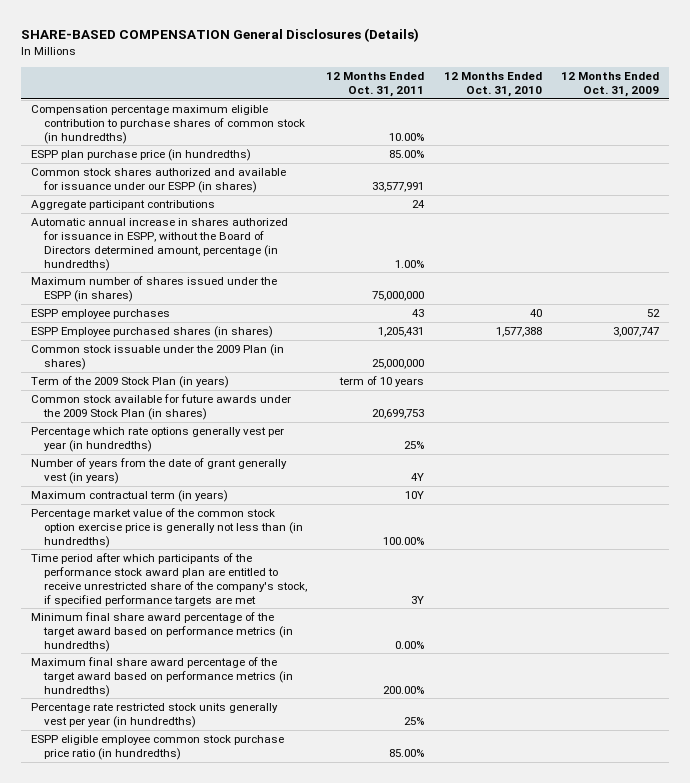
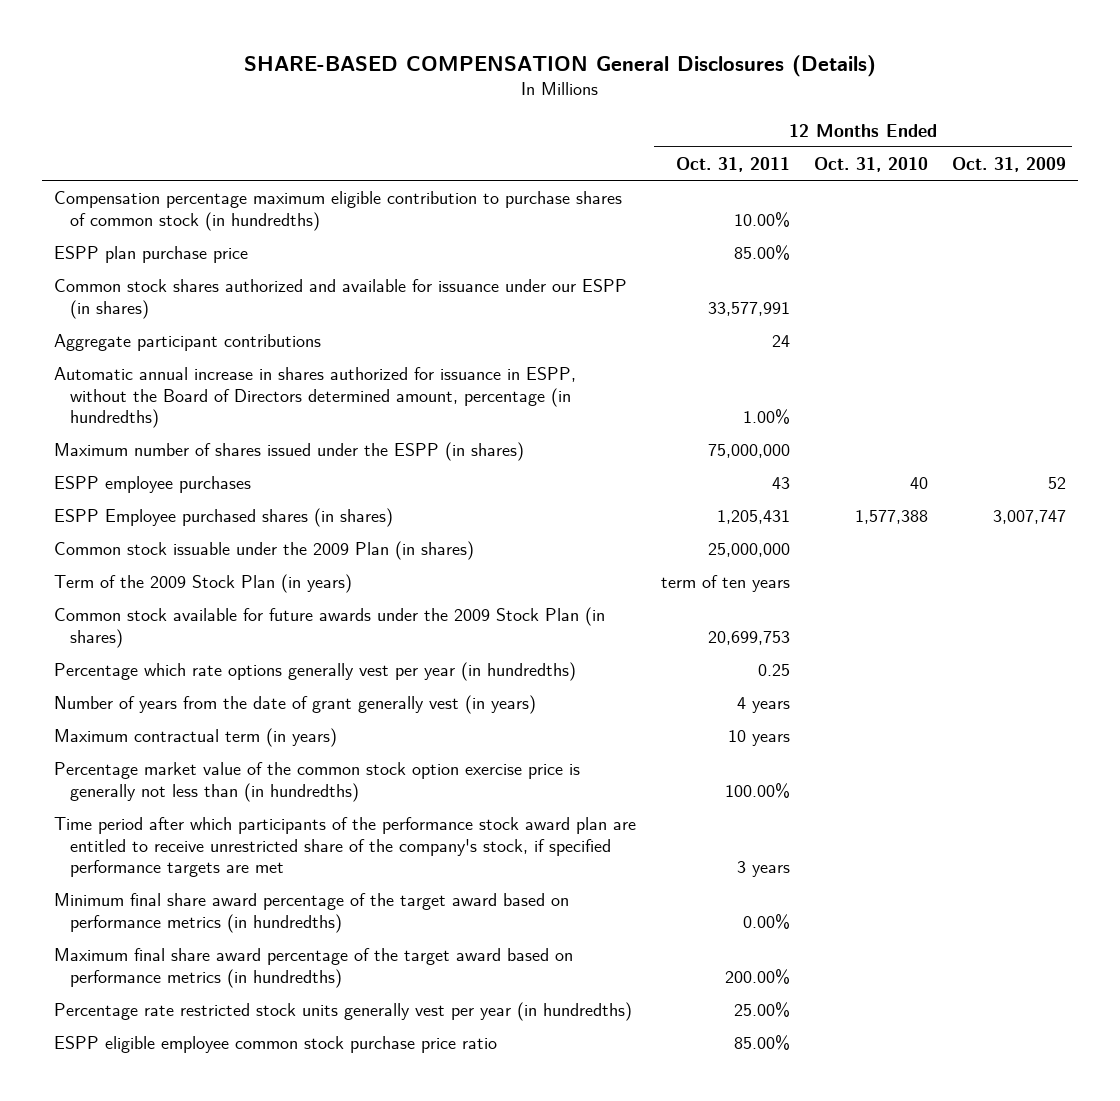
[30,149,251,162] ESPP plan purchase price (in hundredths) -> [54,246,249,264] ESPP plan purchase price
[339,376,425,388] term of 10 years -> [660,575,790,593] term of ten years
[404,440,425,449] 25% -> [757,664,790,677] 0.25
[411,472,425,481] 4Y -> [736,697,790,714] 4 years
[405,491,425,500] 10Y -> [727,730,790,747] 10 years
[411,595,425,604] 3Y -> [736,860,790,877] 3 years
[404,716,425,725] 25% -> [733,1002,790,1018] 25.00%
[30,735,284,760] ESPP eligible employee common stock purchase price ratio (in hundredths) -> [54,1036,498,1054] ESPP eligible employee common stock purchase price ratio

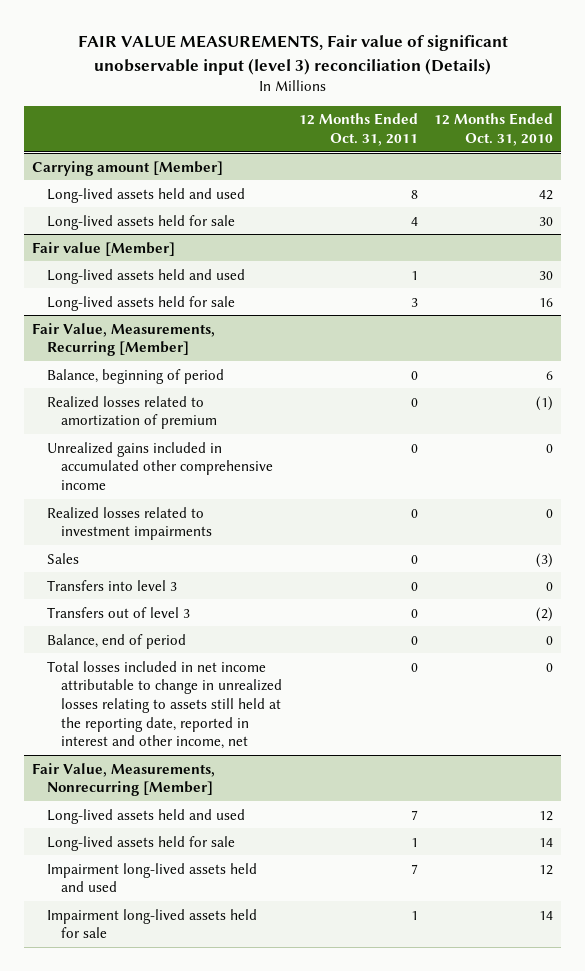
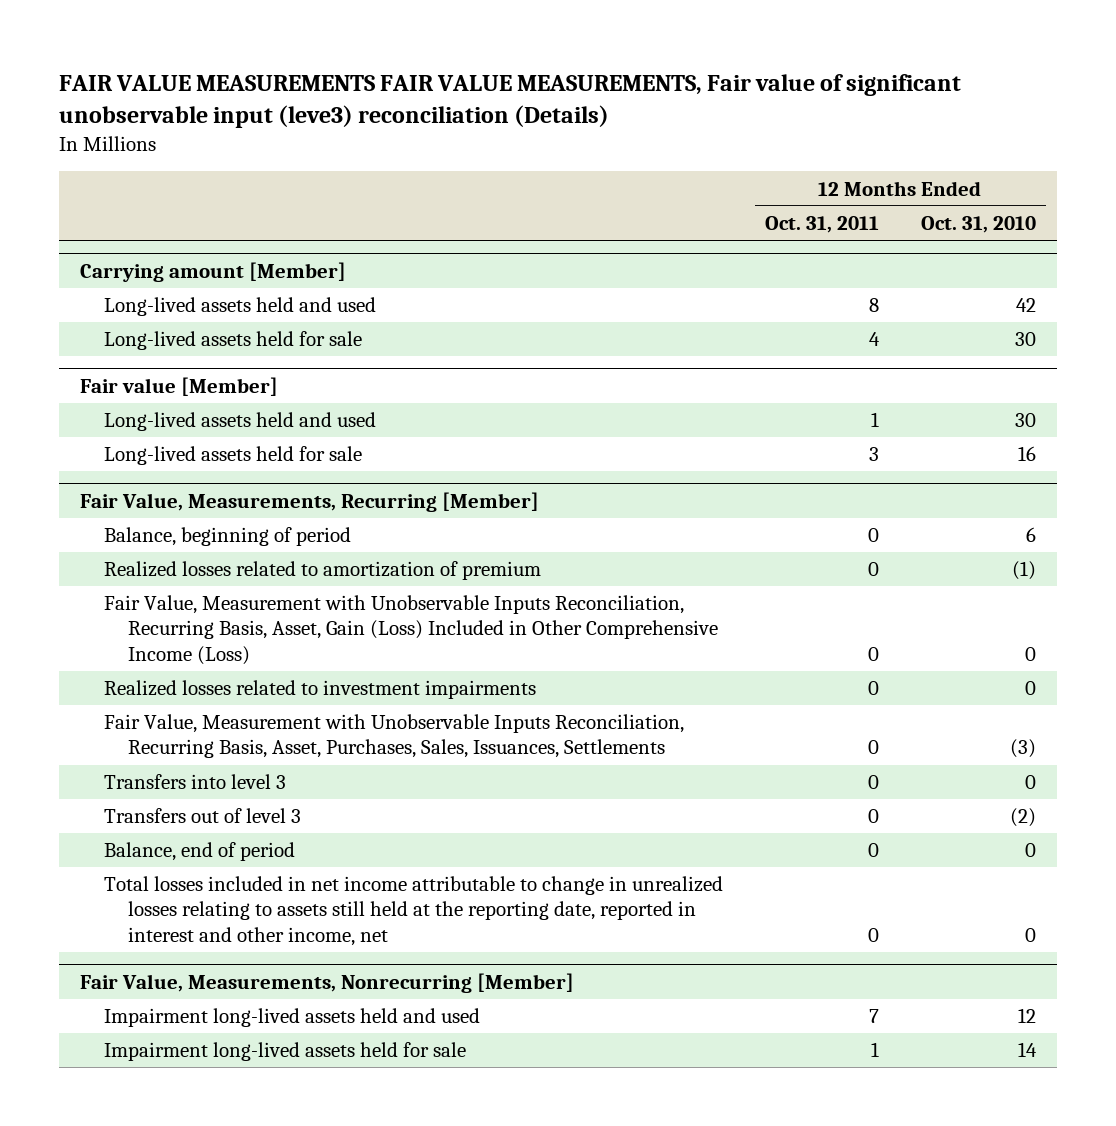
[77,35,508,75] FAIR VALUE MEASUREMENTS, Fair value of significant unobservable input (level 3) reconciliation (Details) -> [59,74,962,129] FAIR VALUE MEASUREMENTS FAIR VALUE MEASUREMENTS, Fair value of significant unobservable input (leve3) reconciliation (Details)
[46,441,274,490] Unrealized gains included in accumulated other comprehensive income -> [104,595,719,665] Fair Value, Measurement with Unobservable Inputs Reconciliation, Recurring Basis, Asset, Gain (Loss) Included in Other Comprehensive Income (Loss)
[46,552,79,564] Sales -> [104,714,685,759] Fair Value, Measurement with Unobservable Inputs Reconciliation, Recurring Basis, Asset, Purchases, Sales, Issuances, Settlements
[46,808,245,824] Long-lived assets held and used -> none
[46,835,235,851] Long-lived assets held for sale -> none

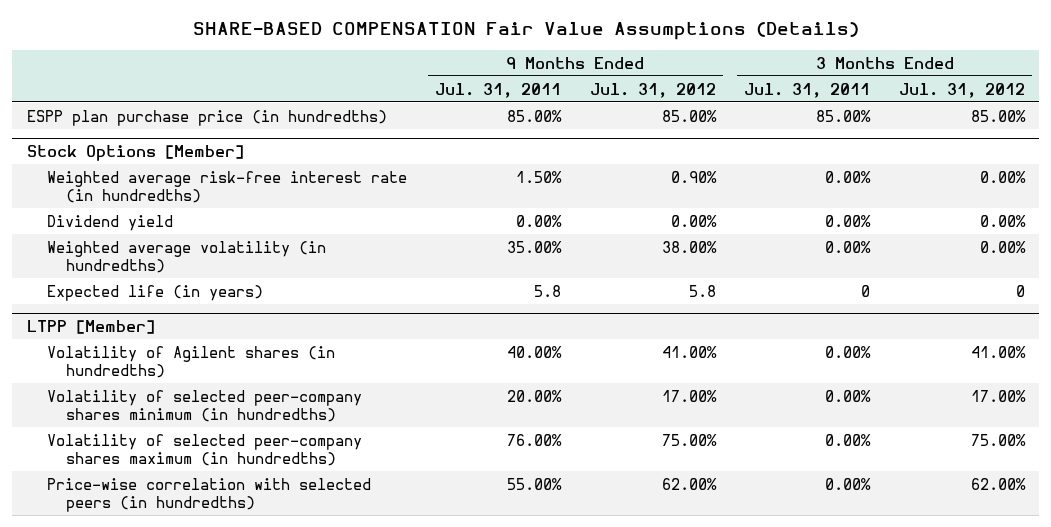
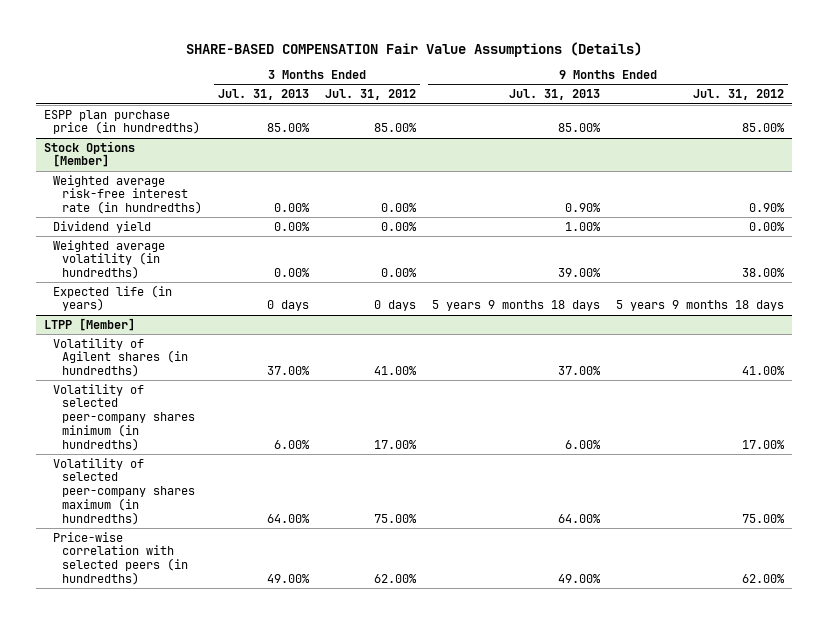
[435,82,562,98] Jul. 31, 2011 -> none
[744,82,871,98] Jul. 31, 2011 -> none
none -> [217,89,309,101] Jul. 31, 2013
none -> [509,89,601,101] Jul. 31, 2013
[688,284,716,297] 5.8 -> [616,300,785,312] 5 years 9 months 18 days
[1015,284,1025,297] 0 -> [373,300,416,312] 0 days

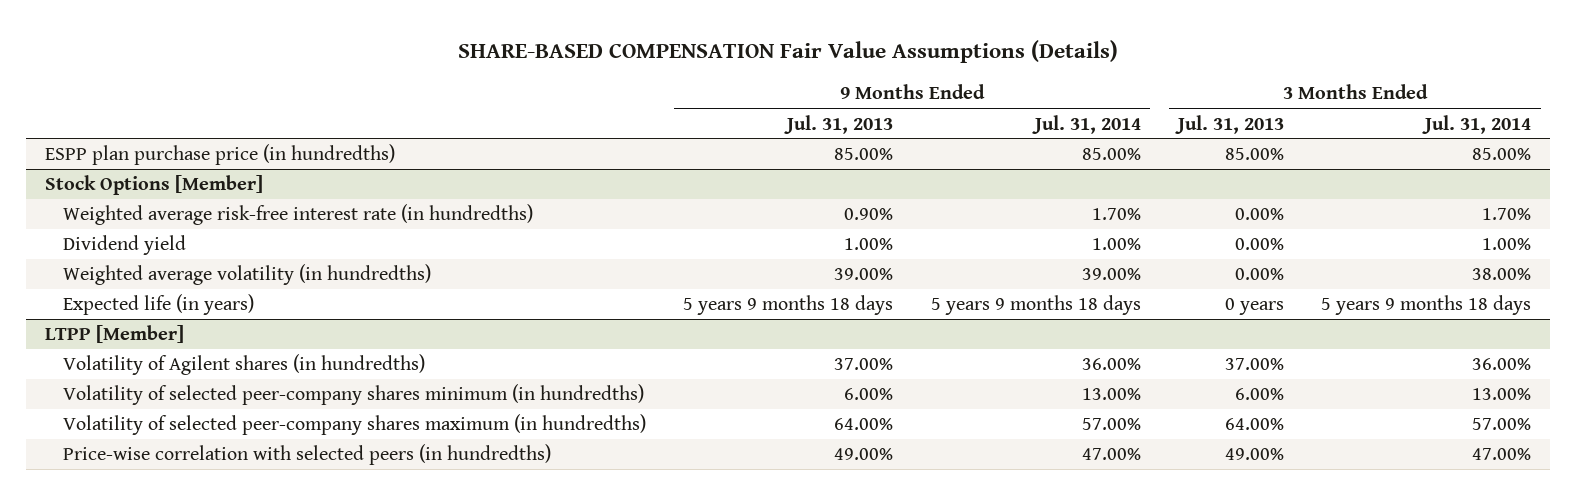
[324,89,416,101] Jul. 31, 2012 -> none
[693,89,785,101] Jul. 31, 2012 -> none
none -> [1031,114,1141,134] Jul. 31, 2014
none -> [1422,114,1532,134] Jul. 31, 2014
[266,300,309,312] 0 days -> [1224,298,1284,316] 0 years

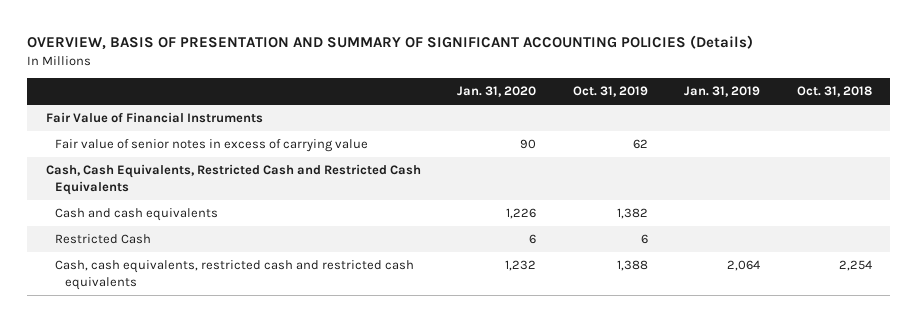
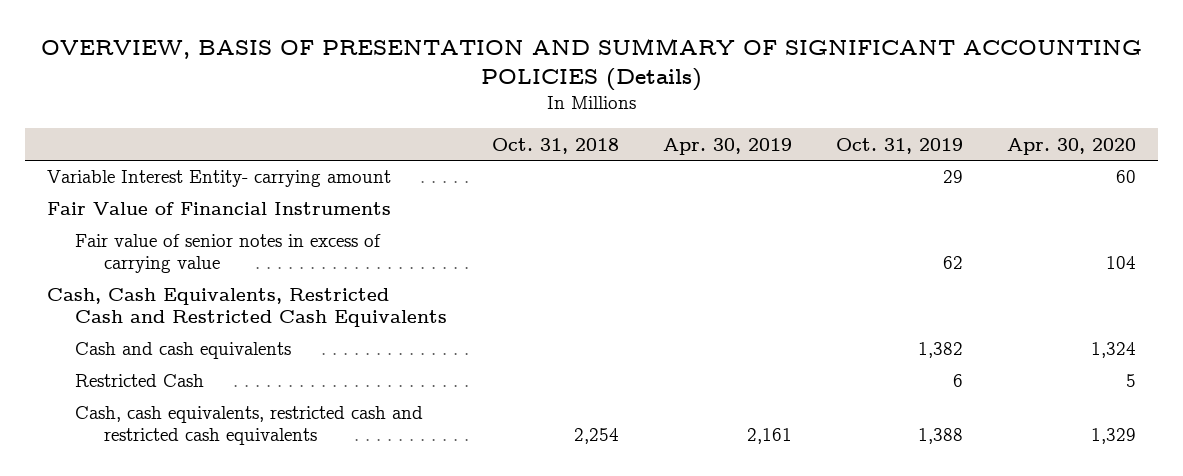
[457,86,537,98] Jan. 31, 2020 -> none
[684,86,761,98] Jan. 31, 2019 -> none
none -> [662,137,792,155] Apr. 30, 2019
none -> [1006,137,1136,155] Apr. 30, 2020
none -> [47,170,392,188] Variable Interest Entity- carrying amount

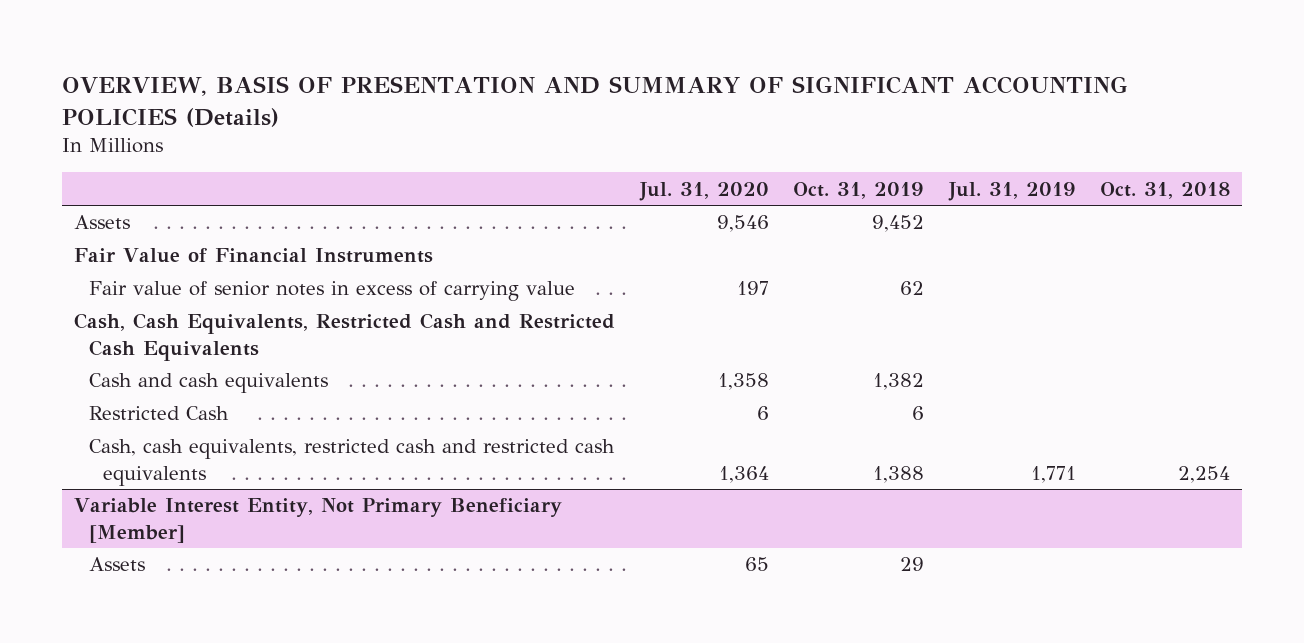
[662,137,792,155] Apr. 30, 2019 -> none
[1006,137,1136,155] Apr. 30, 2020 -> none
none -> [638,181,769,201] Jul. 31, 2020
none -> [947,181,1076,201] Jul. 31, 2019
[47,170,392,188] Variable Interest Entity- carrying amount -> none
none -> [73,215,130,230] Assets
none -> [73,498,562,543] Variable Interest Entity, Not Primary Beneficiary [Member]
none -> [88,557,145,572] Assets

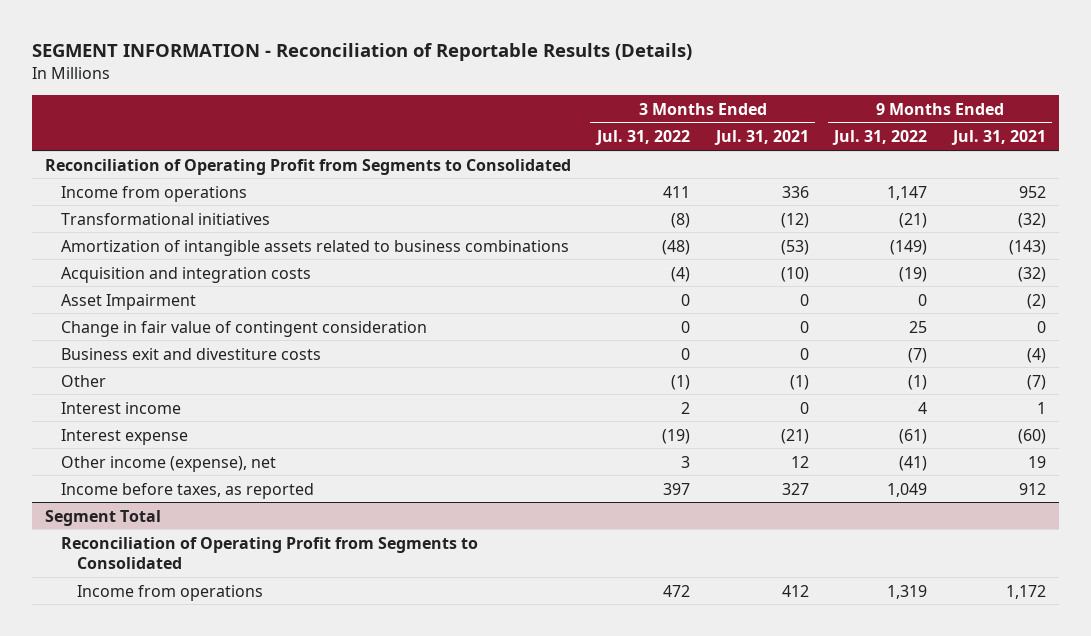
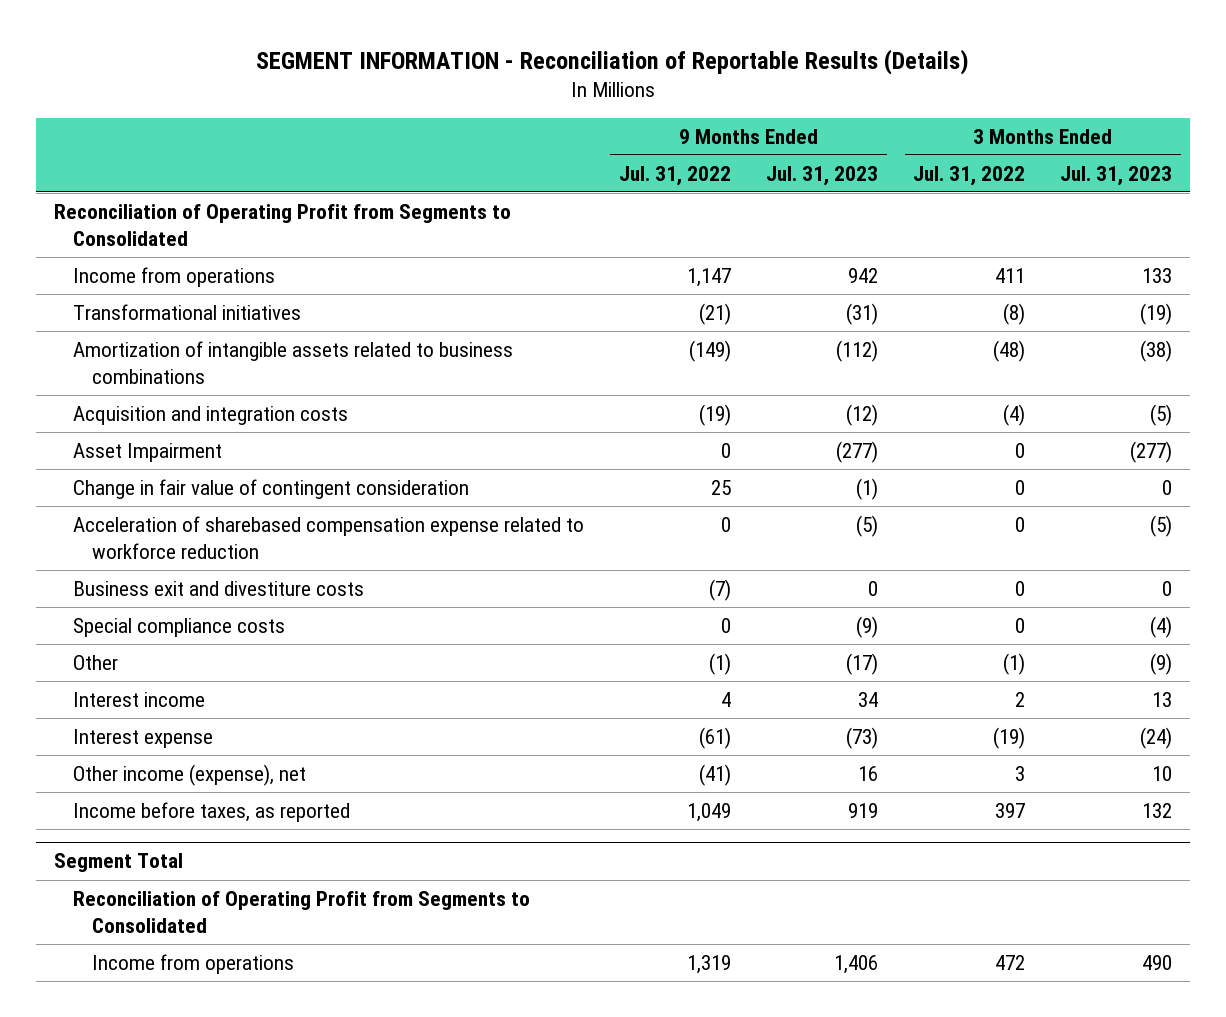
[713,130,809,146] Jul. 31, 2021 -> none
[950,130,1046,146] Jul. 31, 2021 -> none
none -> [766,165,879,186] Jul. 31, 2023
none -> [1060,165,1173,186] Jul. 31, 2023
none -> [72,515,584,559] Acceleration of sharebased compensation expense related to workforce reduction
none -> [72,617,285,637] Special compliance costs

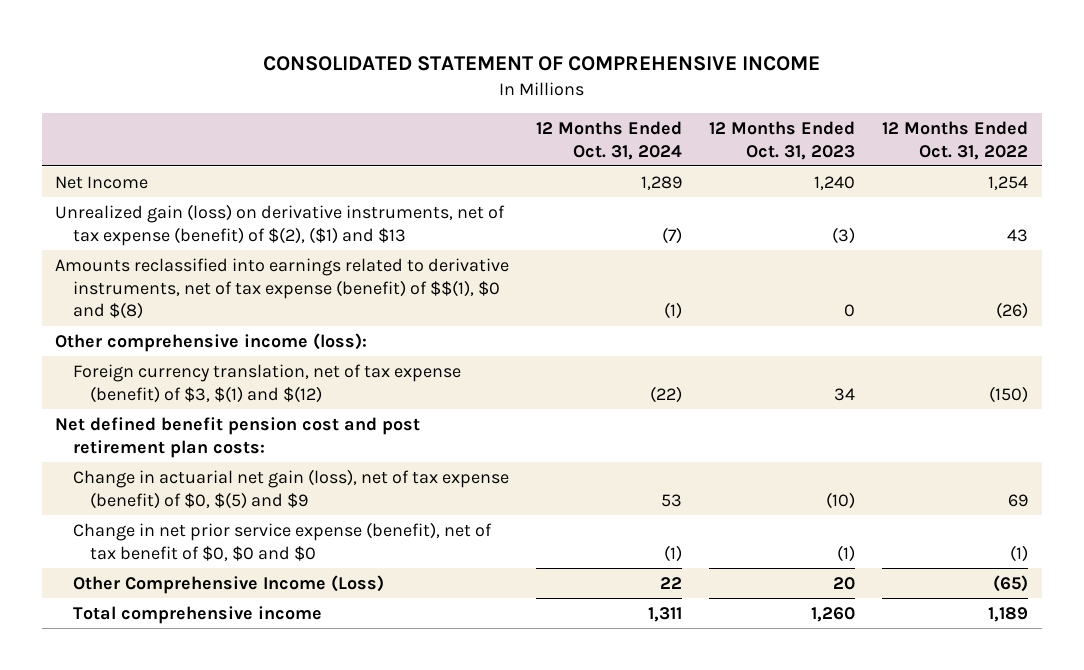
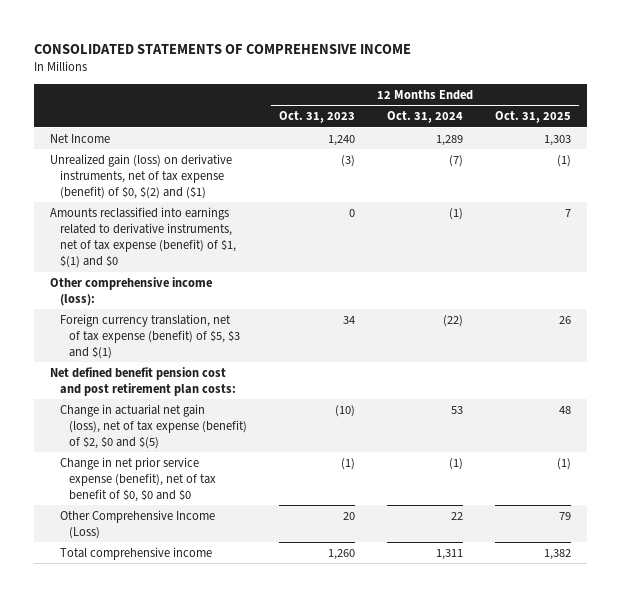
[262,56,820,72] CONSOLIDATED STATEMENT OF COMPREHENSIVE INCOME -> [34,44,412,55] CONSOLIDATED STATEMENTS OF COMPREHENSIVE INCOME
[882,120,1029,160] 12 Months Ended Oct. 31, 2022 -> none
none -> [495,111,572,124] Oct. 31, 2025
[55,203,506,246] Unrealized gain (loss) on derivative instruments, net of tax expense (benefit) of $(2), ($1) and $13 -> [50,153,233,199] Unrealized gain (loss) on derivative instruments, net of tax expense (benefit) of $0, $(2) and ($1)
[55,257,510,320] Amounts reclassified into earnings related to derivative instruments, net of tax expense (benefit) of $$(1), $0 and $(8) -> [50,206,236,269] Amounts reclassified into earnings related to derivative instruments, net of tax expense (benefit) of $1, $(1) and $0
[72,363,461,403] Foreign currency translation, net of tax expense (benefit) of $3, $(1) and $(12) -> [59,313,241,359] Foreign currency translation, net of tax expense (benefit) of $5, $3 and $(1)
[72,468,509,509] Change in actuarial net gain (loss), net of tax expense (benefit) of $0, $(5) and $9 -> [59,403,248,449] Change in actuarial net gain (loss), net of tax expense (benefit) of $2, $0 and $(5)

